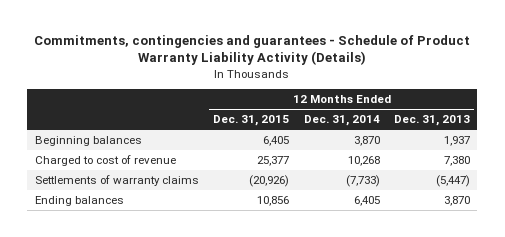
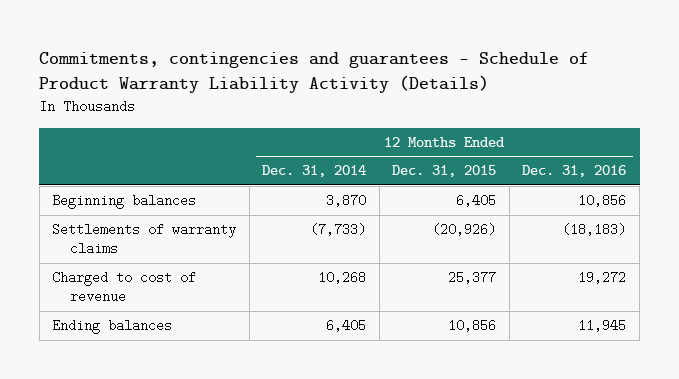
[394,115,471,127] Dec. 31, 2013 -> none
none -> [522,165,627,178] Dec. 31, 2016
[34,155,176,167] Charged to cost of revenue -> [52,271,197,304] Charged to cost of revenue

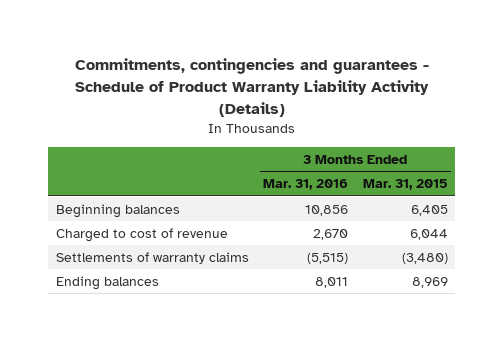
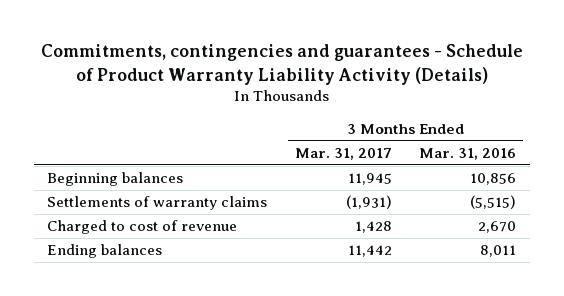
[362,179,448,191] Mar. 31, 2015 -> none
none -> [294,148,392,161] Mar. 31, 2017
[55,227,228,242] Charged to cost of revenue -> [47,220,238,235] Charged to cost of revenue

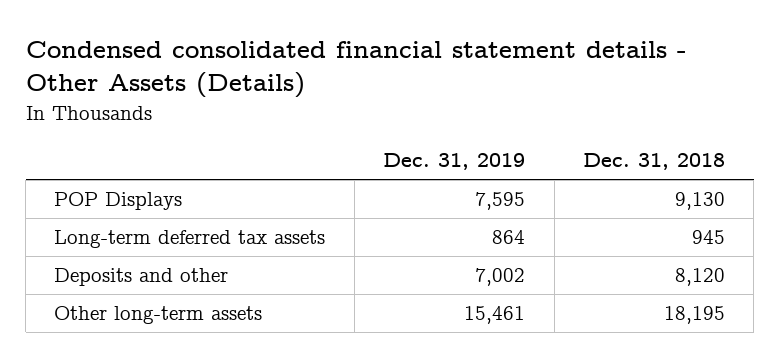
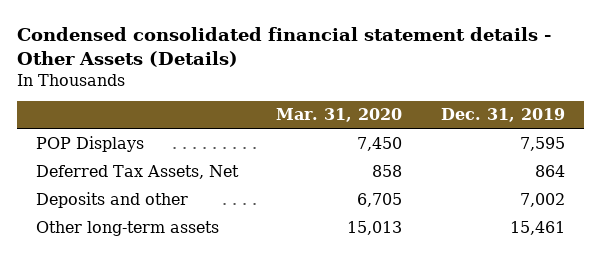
[582,153,725,171] Dec. 31, 2018 -> none
none -> [276,108,403,123] Mar. 31, 2020
[54,230,326,249] Long-term deferred tax assets -> [35,165,239,180] Deferred Tax Assets, Net

